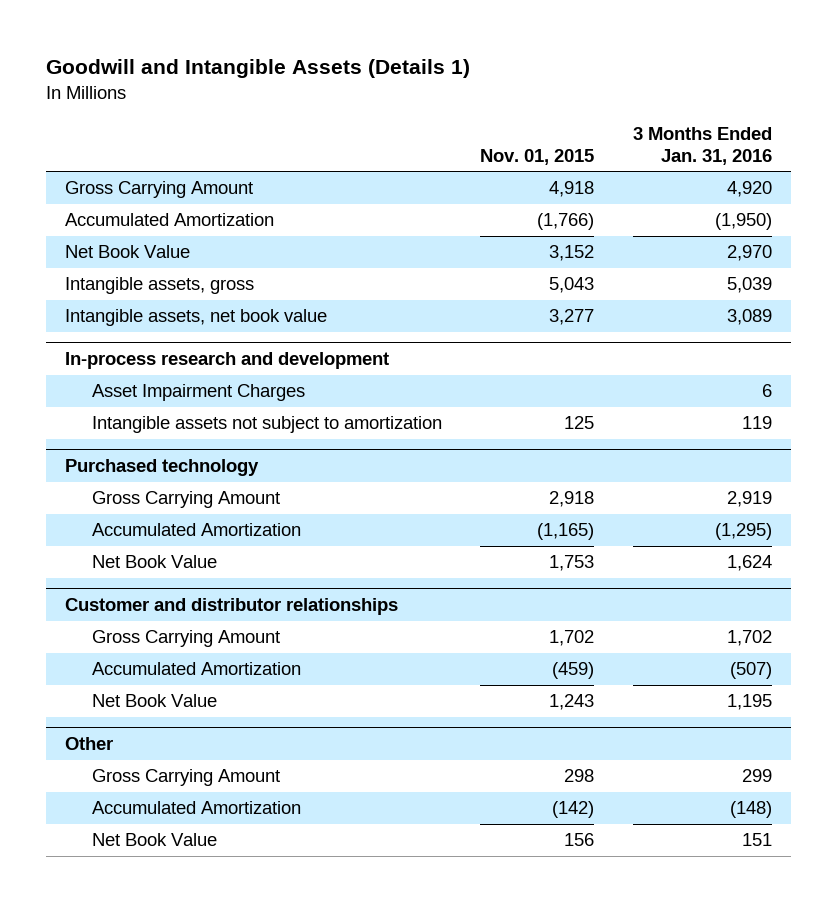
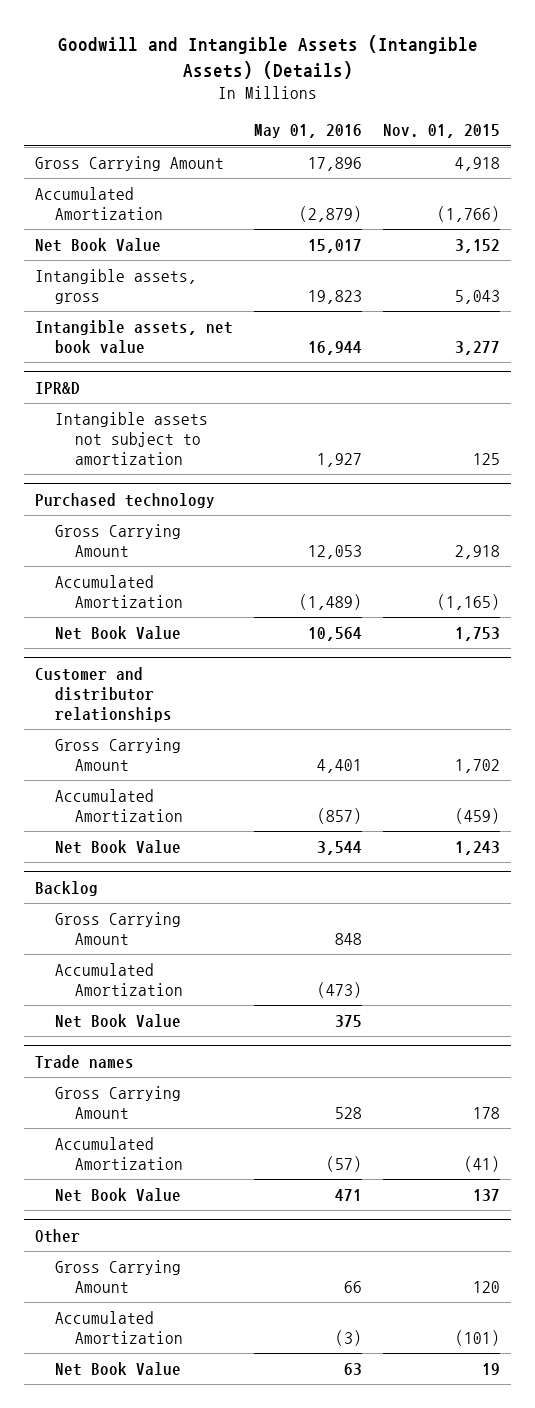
[45,59,470,79] Goodwill and Intangible Assets (Details 1) -> [57,34,478,79] Goodwill and Intangible Assets (Intangible Assets) (Details)
[632,126,772,165] 3 Months Ended Jan. 31, 2016 -> none
none -> [254,124,363,139] May 01, 2016
[91,384,305,402] Asset Impairment Charges -> none
[64,352,389,370] In-process research and development -> [34,380,80,394] IPR&D
none -> [34,880,98,896] Backlog
none -> [54,912,181,945] Gross Carrying Amount
none -> [54,963,183,996] Accumulated Amortization
none -> [54,1014,181,1029] Net Book Value
none -> [34,1054,134,1068] Trade names
none -> [54,1086,181,1119] Gross Carrying Amount
none -> [54,1137,183,1170] Accumulated Amortization
none -> [54,1188,181,1203] Net Book Value
[564,769,595,783] 298 -> [473,1280,501,1293] 120
[552,801,595,819] (142) -> [455,1329,501,1346] (101)
[564,833,595,847] 156 -> [482,1363,501,1376] 19

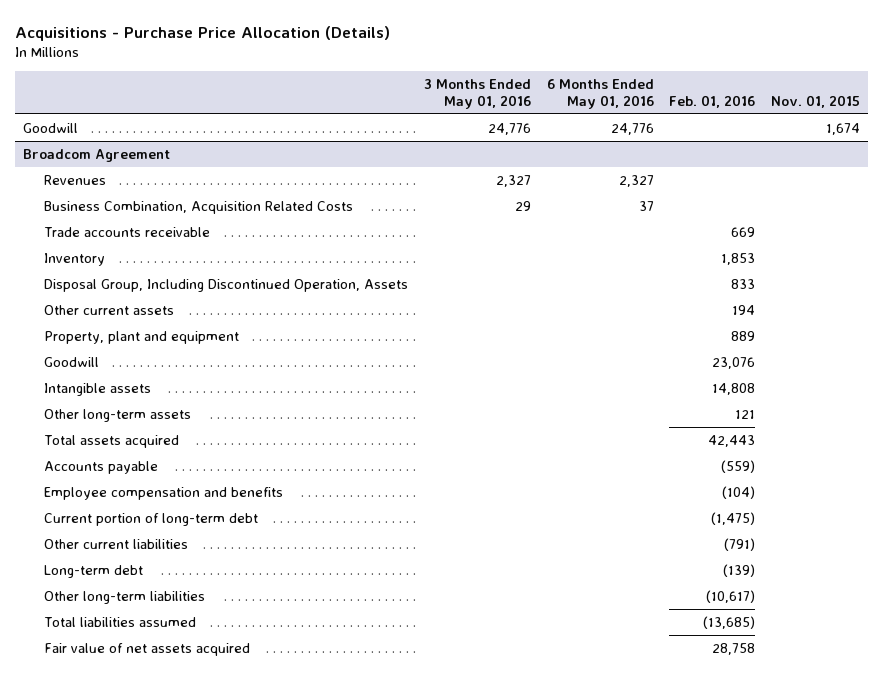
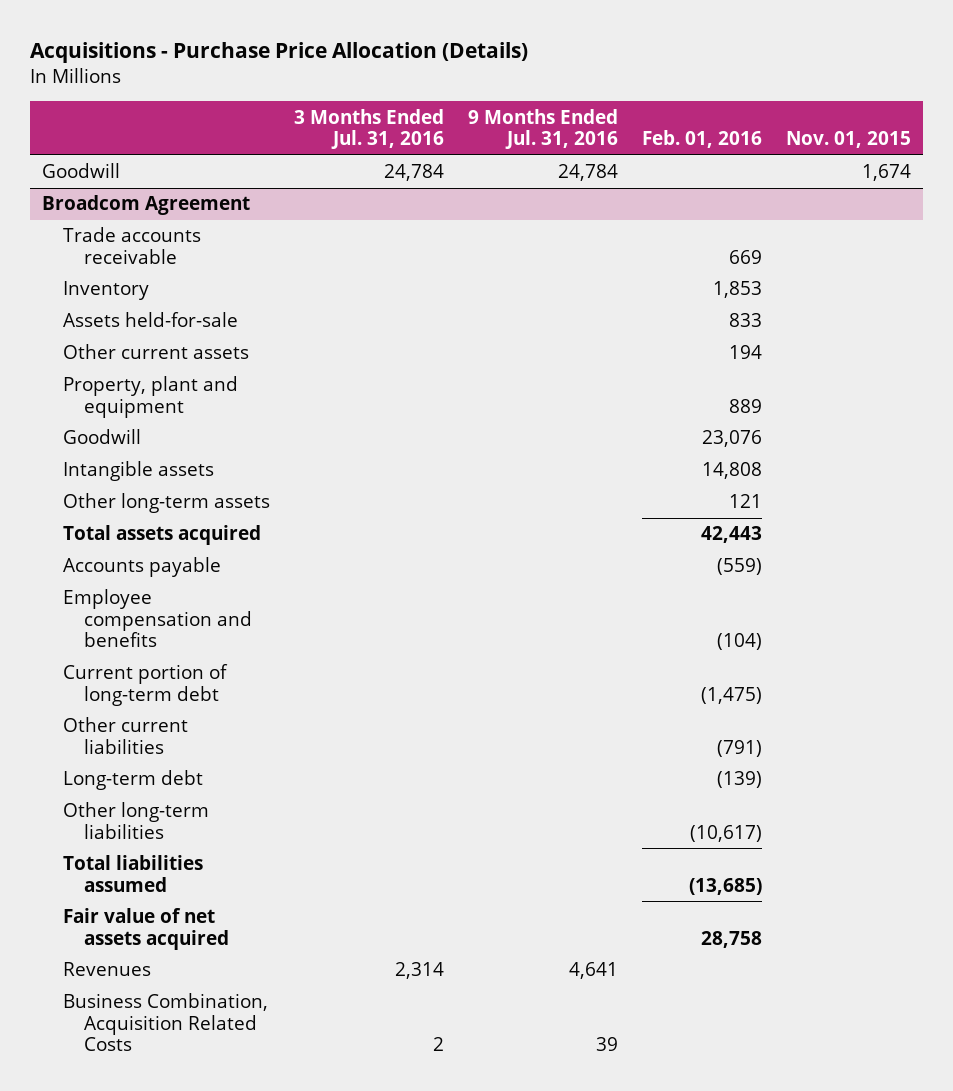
[423,79,531,109] 3 Months Ended May 01, 2016 -> none
[546,79,654,109] 6 Months Ended May 01, 2016 -> none
none -> [294,108,445,150] 3 Months Ended Jul. 31, 2016
none -> [468,108,619,150] 9 Months Ended Jul. 31, 2016
[44,278,409,292] Disposal Group, Including Discontinued Operation, Assets -> [63,312,239,328] Assets held-for-sale
[44,174,107,185] Revenues -> [63,962,152,977] Revenues
[44,200,354,214] Business Combination, Acquisition Related Costs -> [63,993,269,1052] Business Combination, Acquisition Related Costs

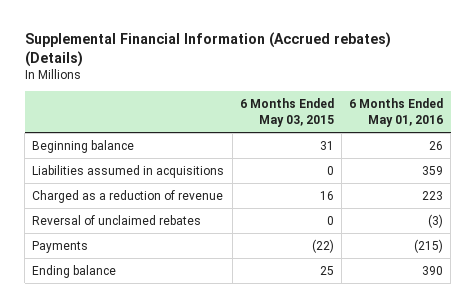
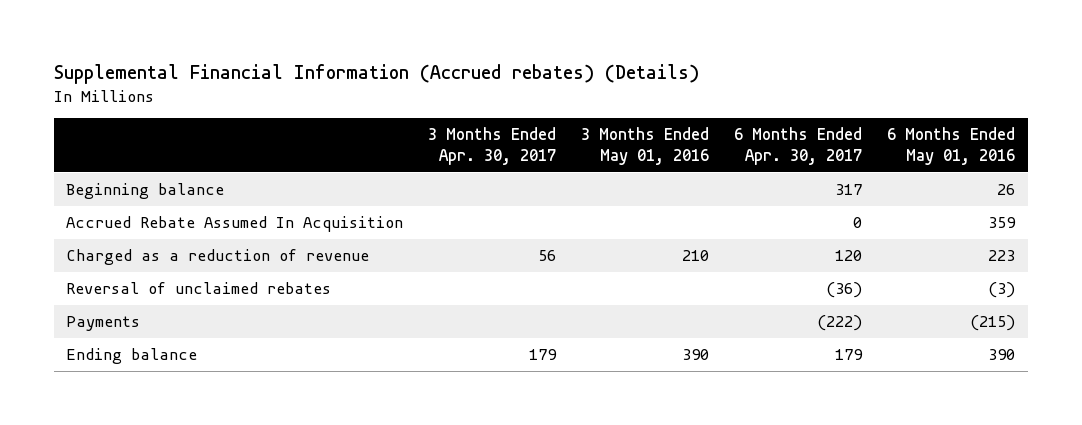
[239,98,334,127] 6 Months Ended May 03, 2015 -> none
none -> [428,127,557,165] 3 Months Ended Apr. 30, 2017
none -> [581,127,710,165] 3 Months Ended May 01, 2016
none -> [734,127,863,165] 6 Months Ended Apr. 30, 2017
[32,164,225,178] Liabilities assumed in acquisitions -> [66,215,404,232] Accrued Rebate Assumed In Acquisition

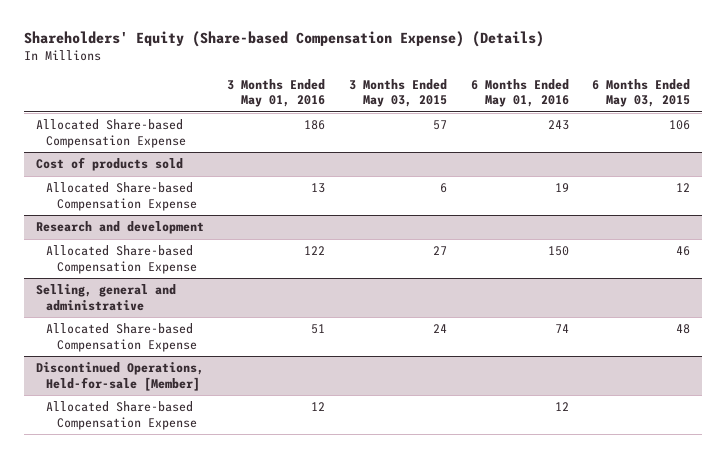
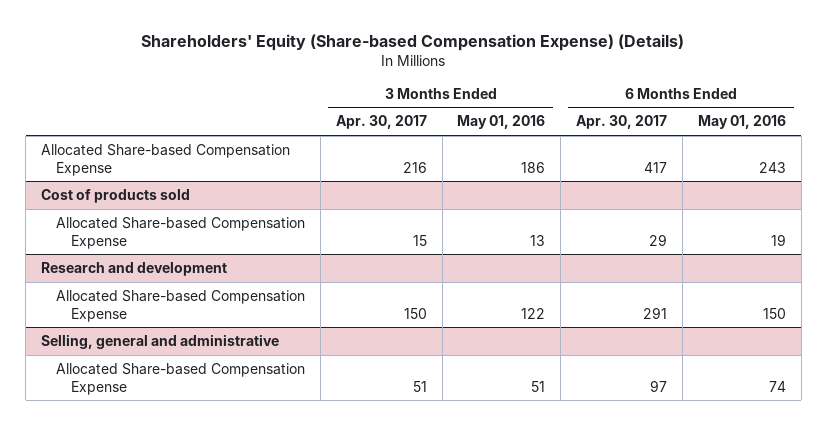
[348,78,447,107] 3 Months Ended May 03, 2015 -> none
[592,78,691,107] 6 Months Ended May 03, 2015 -> none
none -> [335,115,427,130] Apr. 30, 2017
none -> [576,115,668,130] Apr. 30, 2017
[35,362,204,391] Discontinued Operations, Held-for-sale [Member] -> none
[46,401,197,430] Allocated Share-based Compensation Expense -> none

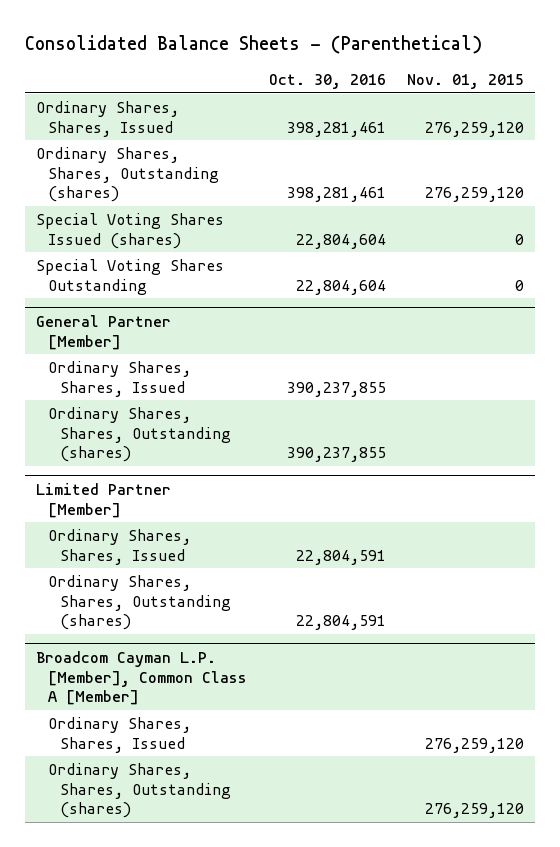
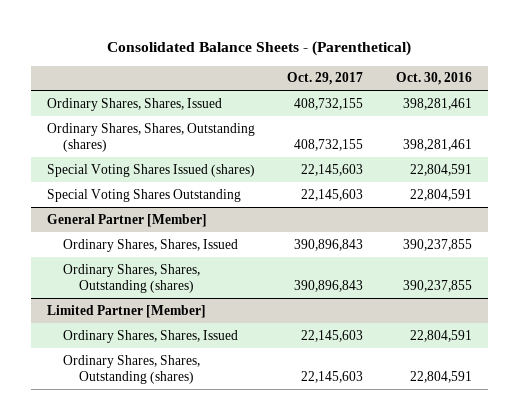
[407,73,525,89] Nov. 01, 2015 -> none
none -> [287,72,364,86] Oct. 29, 2017
[295,233,386,249] 22,804,604 -> [409,163,472,176] 22,804,591
[295,279,386,295] 22,804,604 -> [409,188,472,201] 22,804,591
[35,650,247,706] Broadcom Cayman L.P. [Member], Common Class A [Member] -> none
[47,716,191,753] Ordinary Shares, Shares, Issued -> none
[47,762,231,819] Ordinary Shares, Shares, Outstanding (shares) -> none

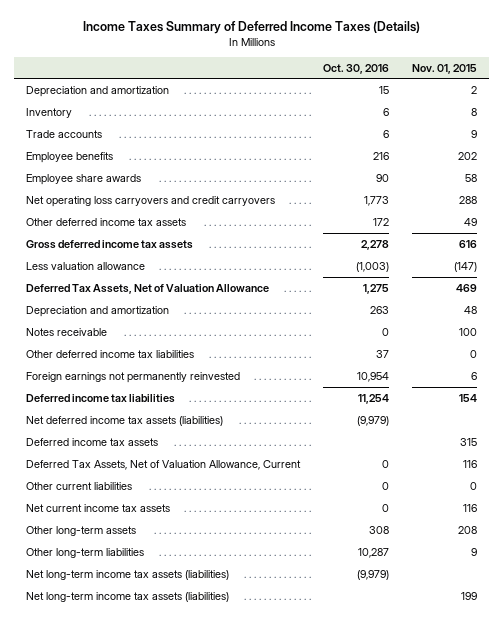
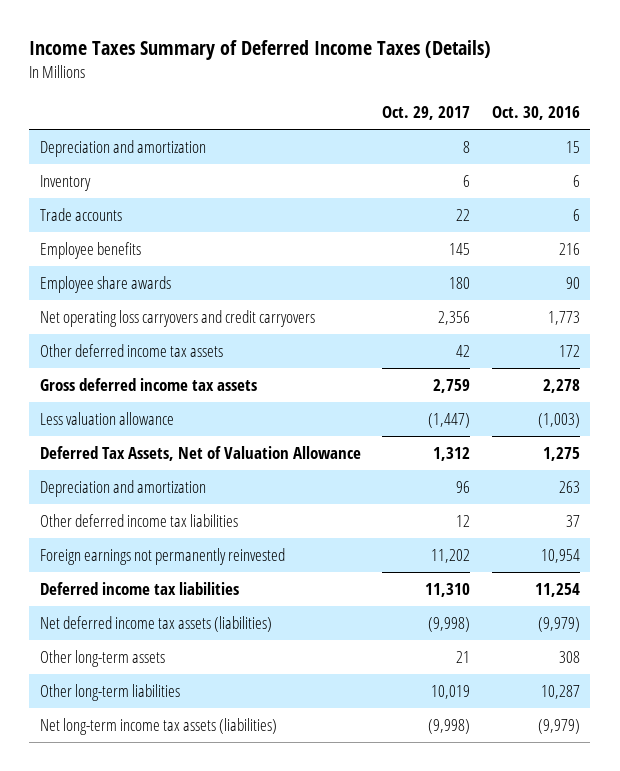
[412,63,478,74] Nov. 01, 2015 -> none
none -> [382,106,471,121] Oct. 29, 2017
[25,327,107,336] Notes receivable -> none
[25,437,158,446] Deferred income tax assets -> none
[25,459,301,470] Deferred Tax Assets, Net of Valuation Allowance, Current -> none
[25,481,132,490] Other current liabilities -> none
[25,503,170,512] Net current income tax assets -> none
[25,591,229,602] Net long-term income tax assets (liabilities) -> none

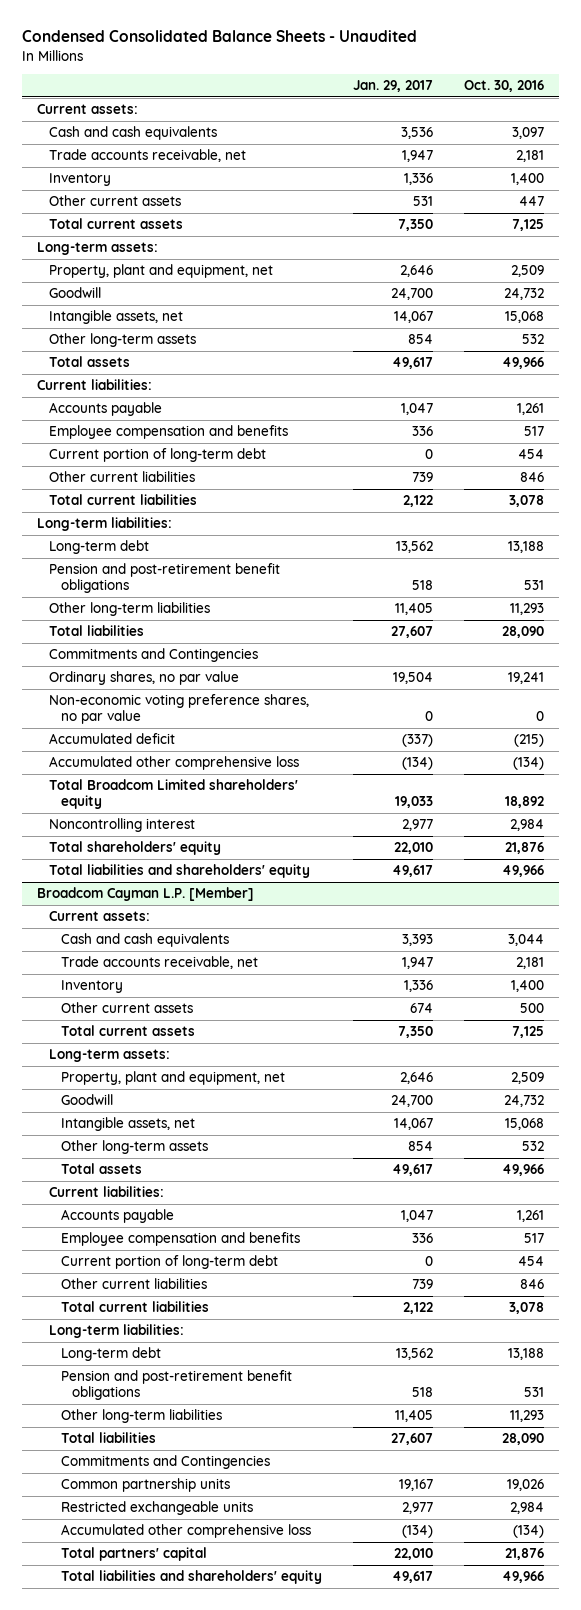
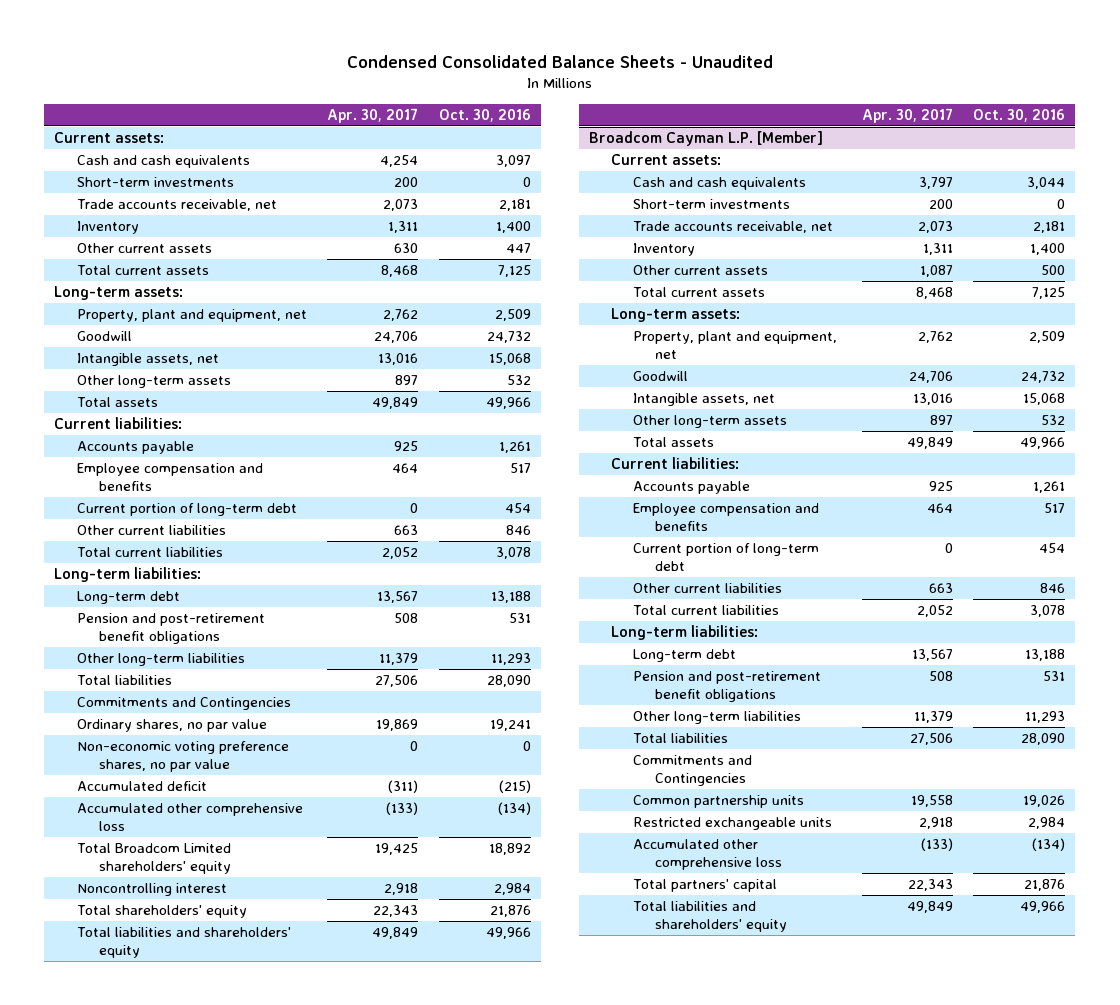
[352,80,433,93] Jan. 29, 2017 -> none
none -> [327,107,419,123] Apr. 30, 2017
none -> [76,177,234,188] Short-term investments
none -> [633,199,791,210] Short-term investments

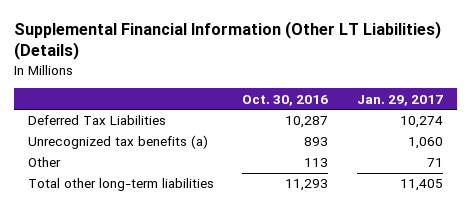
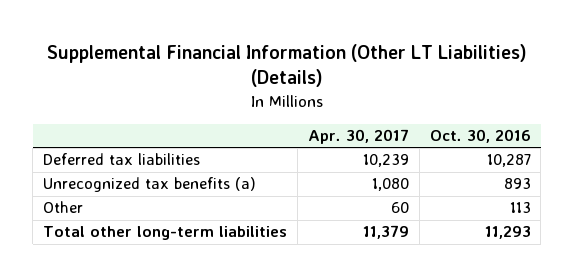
[356,94,443,106] Jan. 29, 2017 -> none
none -> [307,129,409,145] Apr. 30, 2017
[27,115,166,126] Deferred Tax Liabilities -> [43,153,201,166] Deferred tax liabilities

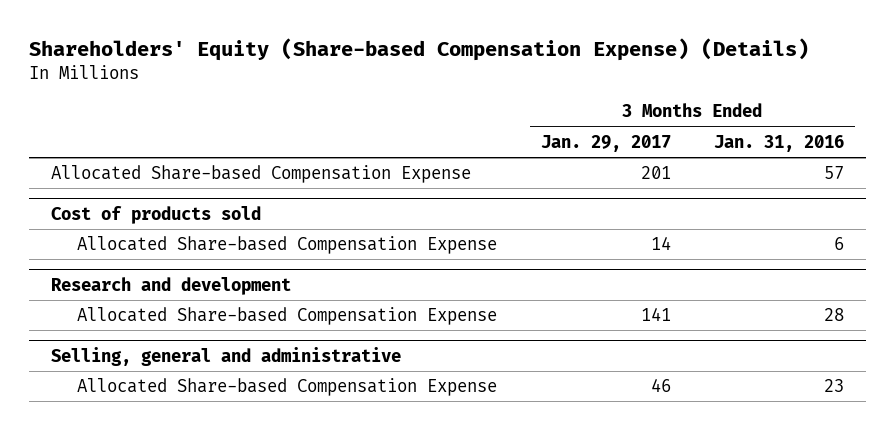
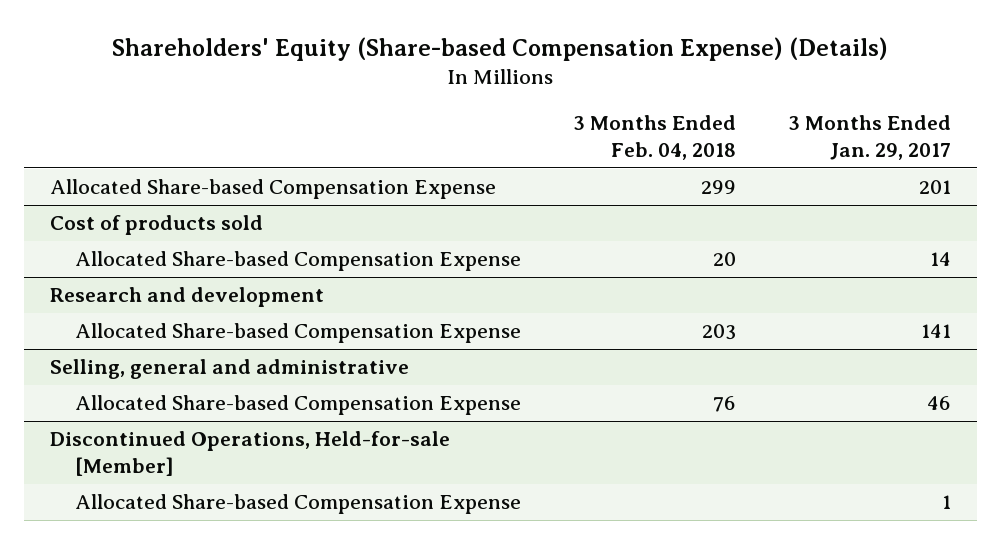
[714,134,845,152] Jan. 31, 2016 -> none
none -> [572,115,736,160] 3 Months Ended Feb. 04, 2018
none -> [49,431,450,477] Discontinued Operations, Held-for-sale [Member]
none -> [74,494,521,515] Allocated Share-based Compensation Expense

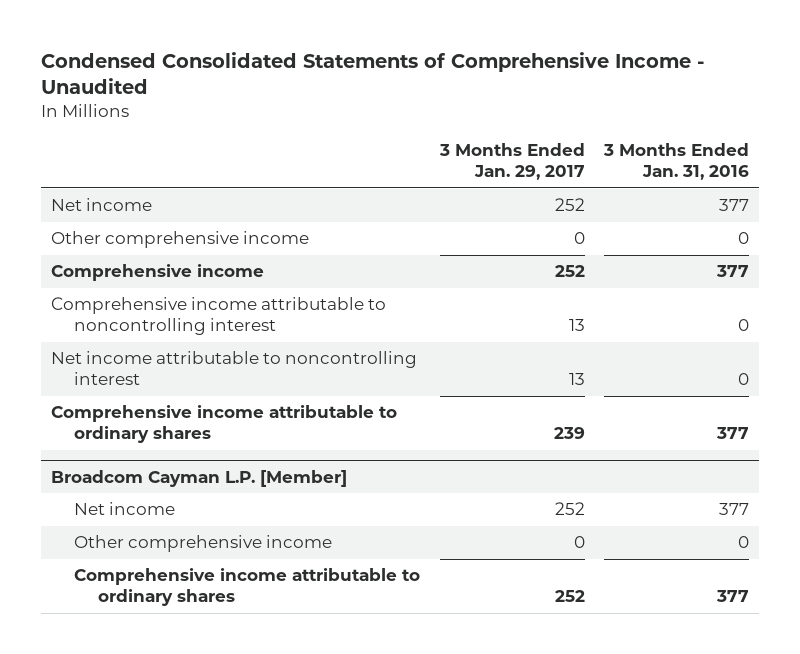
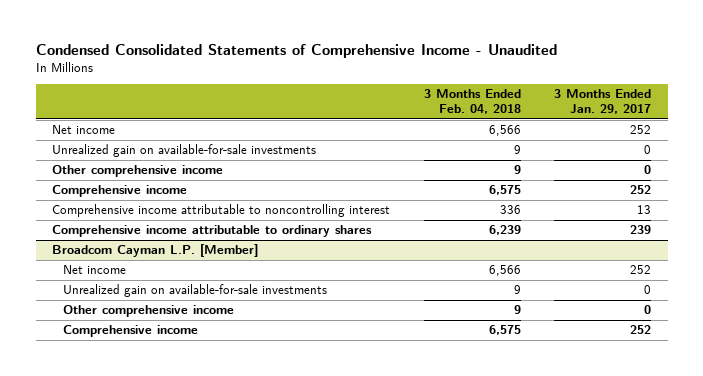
[603,143,750,181] 3 Months Ended Jan. 31, 2016 -> none
none -> [423,89,521,115] 3 Months Ended Feb. 04, 2018
none -> [52,144,317,158] Unrealized gain on available-for-sale investments
[51,351,418,386] Net income attributable to noncontrolling interest -> none
none -> [62,284,327,298] Unrealized gain on available-for-sale investments
[74,568,421,607] Comprehensive income attributable to ordinary shares -> [62,325,198,338] Comprehensive income

